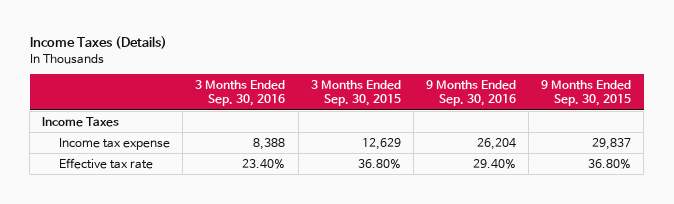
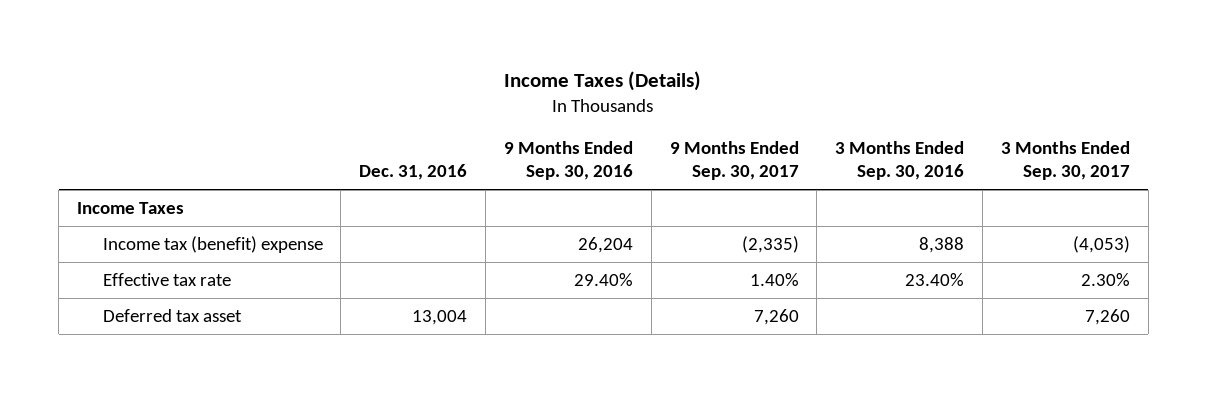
[310,79,401,107] 3 Months Ended Sep. 30, 2015 -> none
[541,79,632,107] 9 Months Ended Sep. 30, 2015 -> none
none -> [359,164,468,181] Dec. 31, 2016
none -> [669,141,799,181] 9 Months Ended Sep. 30, 2017
none -> [1000,141,1130,181] 3 Months Ended Sep. 30, 2017
[59,137,171,150] Income tax expense -> [102,235,323,253] Income tax (benefit) expense
none -> [102,308,242,322] Deferred tax asset

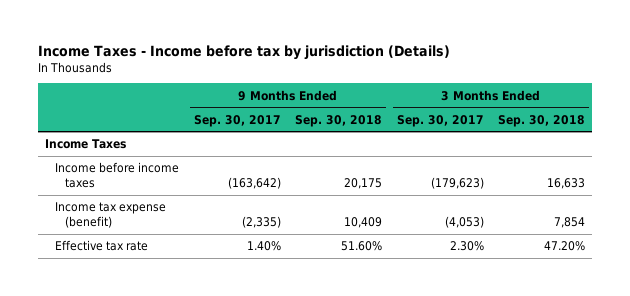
[504,71,702,92] Income Taxes (Details) -> [37,44,450,60] Income Taxes - Income before tax by jurisdiction (Details)
[359,164,468,181] Dec. 31, 2016 -> none
[503,141,633,181] 9 Months Ended Sep. 30, 2016 -> none
[835,141,965,181] 3 Months Ended Sep. 30, 2016 -> none
none -> [295,114,383,127] Sep. 30, 2018
none -> [498,114,586,127] Sep. 30, 2018
none -> [55,162,180,189] Income before income taxes
[102,235,323,253] Income tax (benefit) expense -> [55,202,167,229] Income tax expense (benefit)
[102,308,242,322] Deferred tax asset -> none

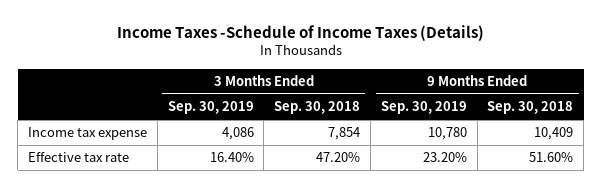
[37,44,450,60] Income Taxes - Income before tax by jurisdiction (Details) -> [116,24,484,41] Income Taxes -Schedule of Income Taxes (Details)
[193,114,281,127] Sep. 30, 2017 -> none
[396,114,484,127] Sep. 30, 2017 -> none
none -> [167,101,254,115] Sep. 30, 2019
none -> [380,101,467,115] Sep. 30, 2019
[44,139,126,150] Income Taxes -> none
[55,162,180,189] Income before income taxes -> none
[55,202,167,229] Income tax expense (benefit) -> [27,127,147,141] Income tax expense

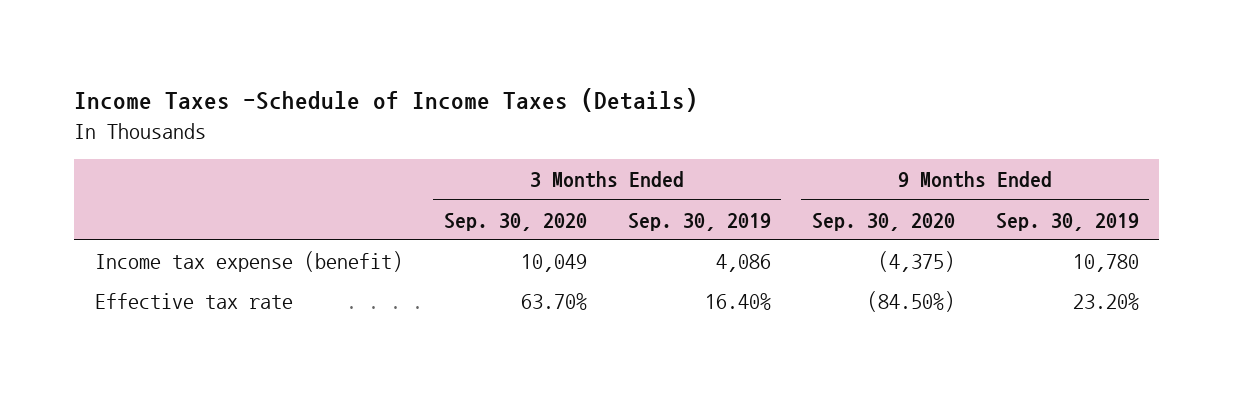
[274,101,361,115] Sep. 30, 2018 -> none
[487,101,574,115] Sep. 30, 2018 -> none
none -> [443,212,587,231] Sep. 30, 2020
none -> [811,212,955,231] Sep. 30, 2020
[27,127,147,141] Income tax expense -> [94,251,403,273] Income tax expense (benefit)

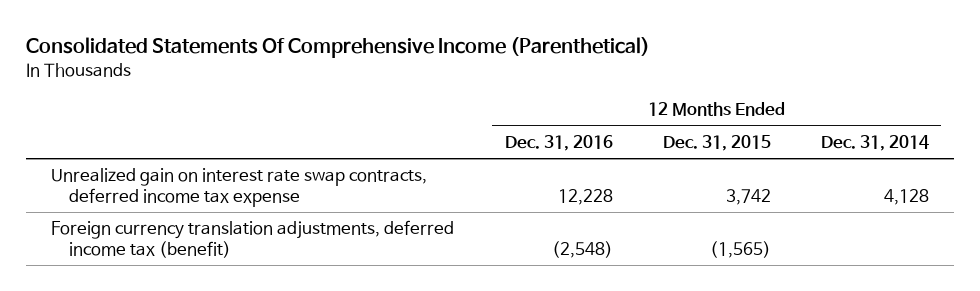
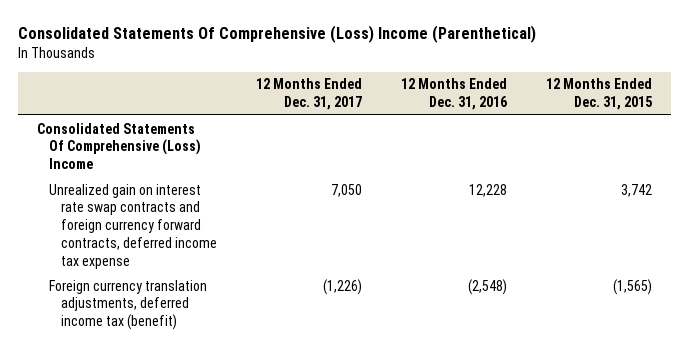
[26,36,651,58] Consolidated Statements Of Comprehensive Income (Parenthetical) -> [17,25,536,44] Consolidated Statements Of Comprehensive (Loss) Income (Parenthetical)
[820,134,929,151] Dec. 31, 2014 -> none
none -> [255,78,362,111] 12 Months Ended Dec. 31, 2017
none -> [37,122,201,170] Consolidated Statements Of Comprehensive (Loss) Income
[51,168,428,208] Unrealized gain on interest rate swap contracts, deferred income tax expense -> [48,183,217,269] Unrealized gain on interest rate swap contracts and foreign currency forward contracts, deferred income tax expense

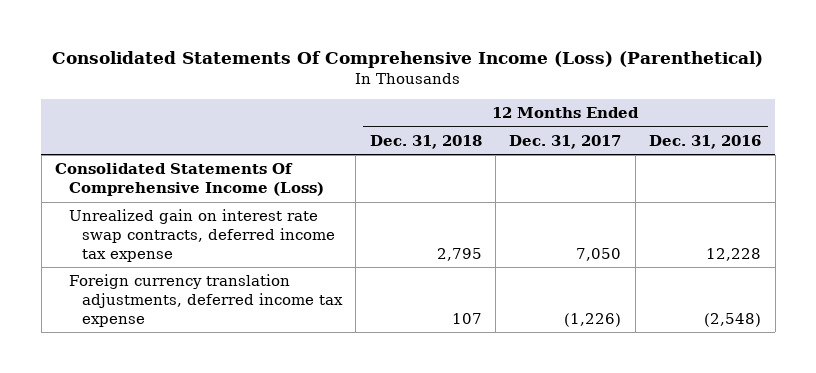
[17,25,536,44] Consolidated Statements Of Comprehensive (Loss) Income (Parenthetical) -> [52,51,764,69] Consolidated Statements Of Comprehensive Income (Loss) (Parenthetical)
[545,78,652,111] 12 Months Ended Dec. 31, 2015 -> none
none -> [369,134,482,149] Dec. 31, 2018
[37,122,201,170] Consolidated Statements Of Comprehensive (Loss) Income -> [55,163,324,197] Consolidated Statements Of Comprehensive Income (Loss)
[48,183,217,269] Unrealized gain on interest rate swap contracts and foreign currency forward contracts, deferred income tax expense -> [68,209,335,263] Unrealized gain on interest rate swap contracts, deferred income tax expense
[48,279,207,331] Foreign currency translation adjustments, deferred income tax (benefit) -> [68,274,343,328] Foreign currency translation adjustments, deferred income tax expense

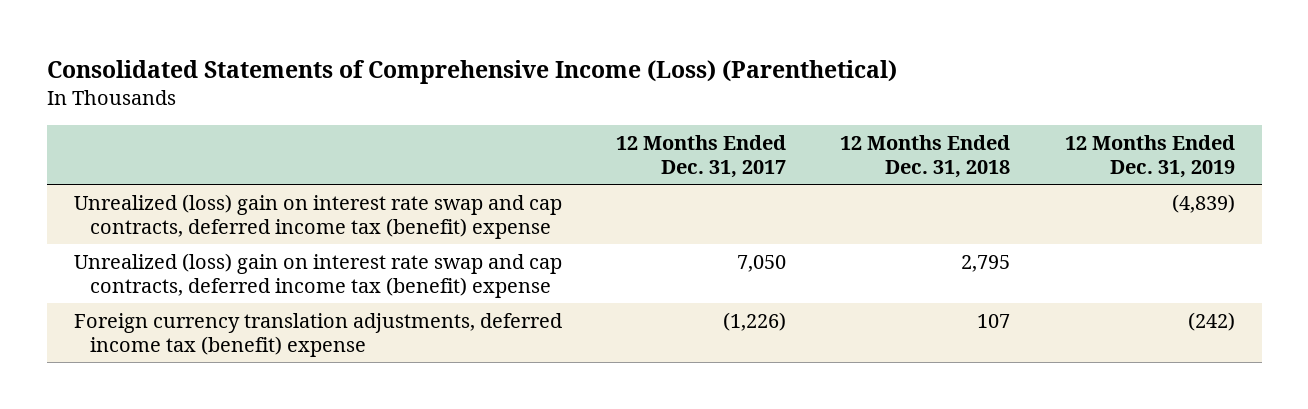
[52,51,764,69] Consolidated Statements Of Comprehensive Income (Loss) (Parenthetical) -> [46,59,897,84] Consolidated Statements of Comprehensive Income (Loss) (Parenthetical)
[649,134,762,149] Dec. 31, 2016 -> none
none -> [1064,135,1235,179] 12 Months Ended Dec. 31, 2019
[55,163,324,197] Consolidated Statements Of Comprehensive Income (Loss) -> none
none -> [73,193,562,239] Unrealized (loss) gain on interest rate swap and cap contracts, deferred income tax (benefit) expense
[68,209,335,263] Unrealized gain on interest rate swap contracts, deferred income tax expense -> [73,252,562,298] Unrealized (loss) gain on interest rate swap and cap contracts, deferred income tax (benefit) expense
[68,274,343,328] Foreign currency translation adjustments, deferred income tax expense -> [73,312,562,357] Foreign currency translation adjustments, deferred income tax (benefit) expense

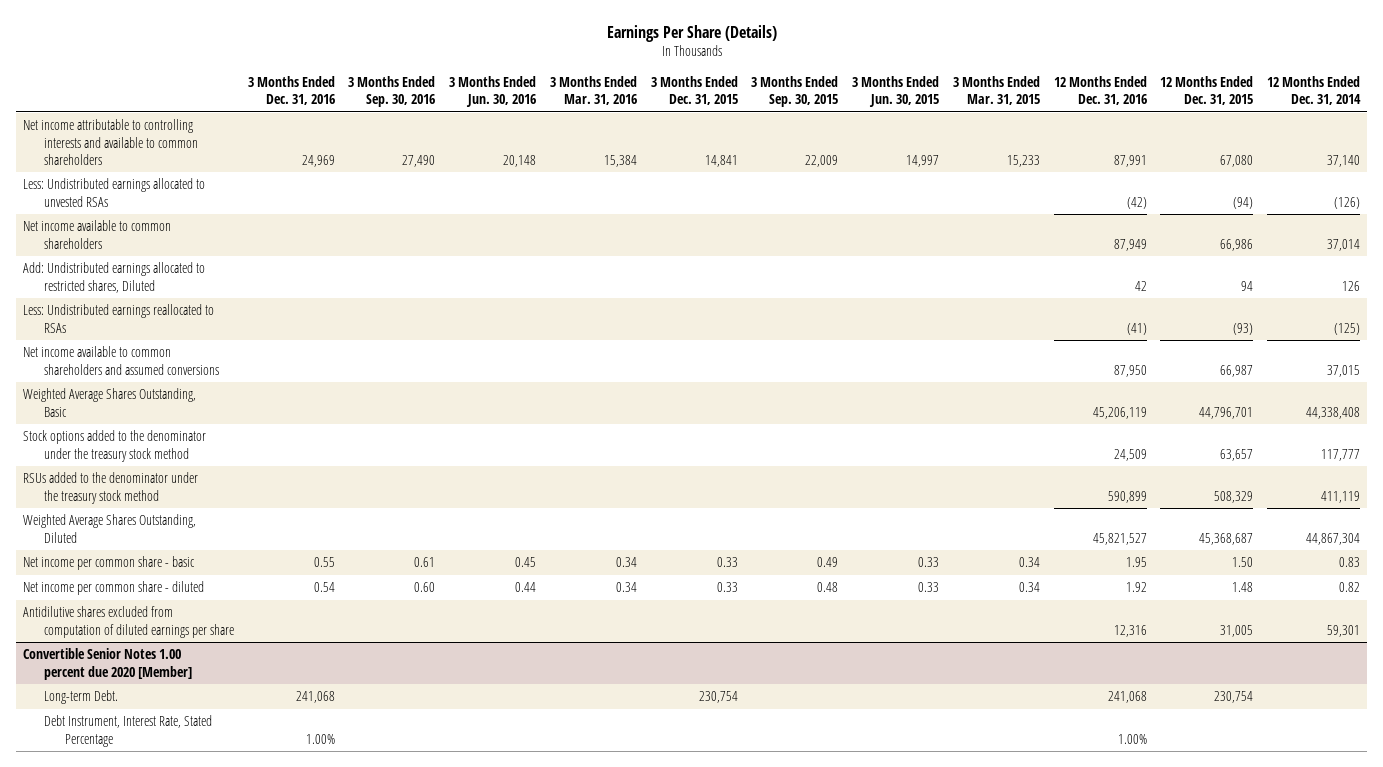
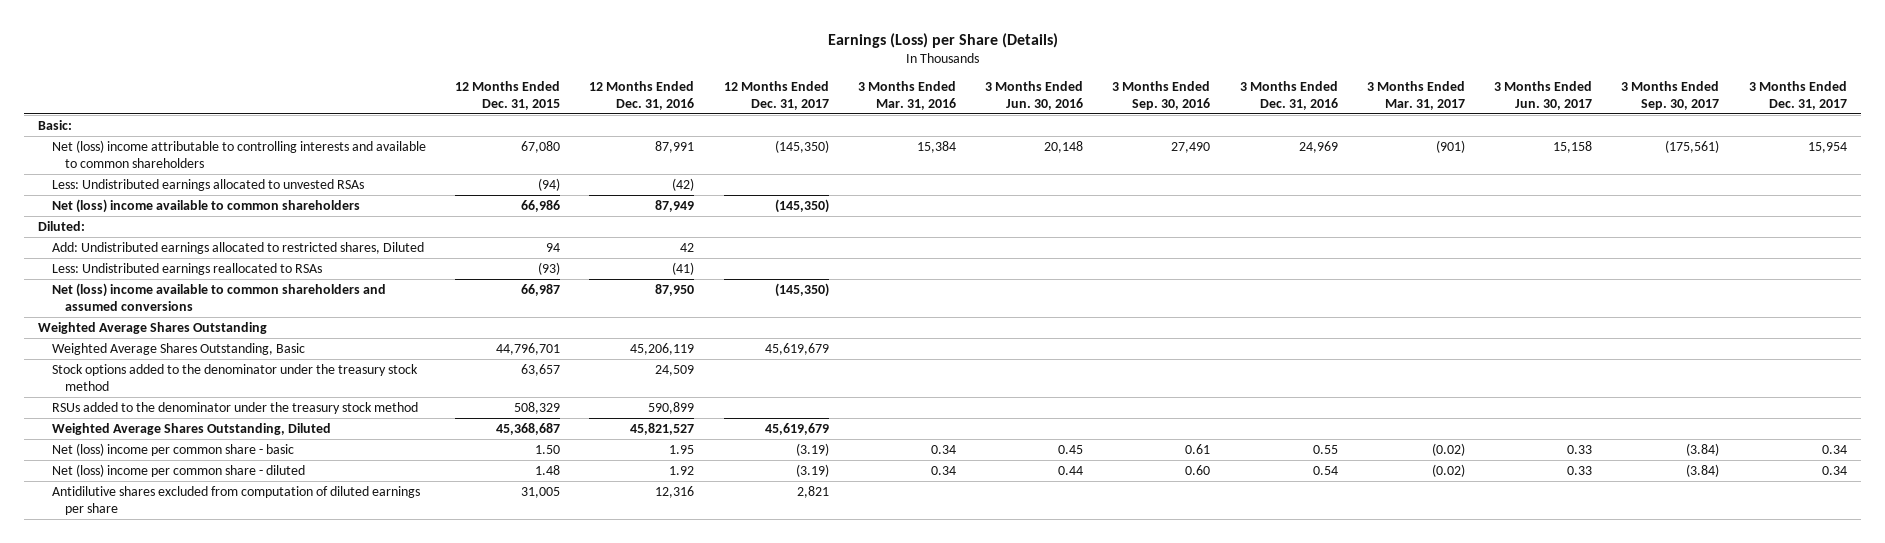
[606,24,777,42] Earnings Per Share (Details) -> [827,32,1058,48] Earnings (Loss) per Share (Details)
[650,76,738,106] 3 Months Ended Dec. 31, 2015 -> none
[751,76,839,108] 3 Months Ended Sep. 30, 2015 -> none
[852,76,940,108] 3 Months Ended Jun. 30, 2015 -> none
[952,76,1040,106] 3 Months Ended Mar. 31, 2015 -> none
[1267,76,1362,106] 12 Months Ended Dec. 31, 2014 -> none
none -> [723,80,829,110] 12 Months Ended Dec. 31, 2017
none -> [1366,80,1465,110] 3 Months Ended Mar. 31, 2017
none -> [1494,80,1593,110] 3 Months Ended Jun. 30, 2017
none -> [1621,80,1720,110] 3 Months Ended Sep. 30, 2017
none -> [1748,80,1847,110] 3 Months Ended Dec. 31, 2017
none -> [38,119,73,130] Basic:
[23,119,198,165] Net income attributable to controlling interests and available to common shareholders -> [51,139,426,168] Net (loss) income attributable to controlling interests and available to common shareholders
[23,220,172,249] Net income available to common shareholders -> [51,198,360,213] Net (loss) income available to common shareholders
none -> [38,220,86,231] Diluted:
[23,346,219,375] Net income available to common shareholders and assumed conversions -> [51,282,386,311] Net (loss) income available to common shareholders and assumed conversions
none -> [38,321,268,334] Weighted Average Shares Outstanding
[23,556,196,571] Net income per common share - basic -> [51,442,294,456] Net (loss) income per common share - basic
[23,581,205,596] Net income per common share - diluted -> [51,463,305,477] Net (loss) income per common share - diluted
[23,648,192,680] Convertible Senior Notes 1.00 percent due 2020 [Member] -> none
[43,690,118,705] Long-term Debt. -> none
[43,715,212,747] Debt Instrument, Interest Rate, Stated Percentage -> none

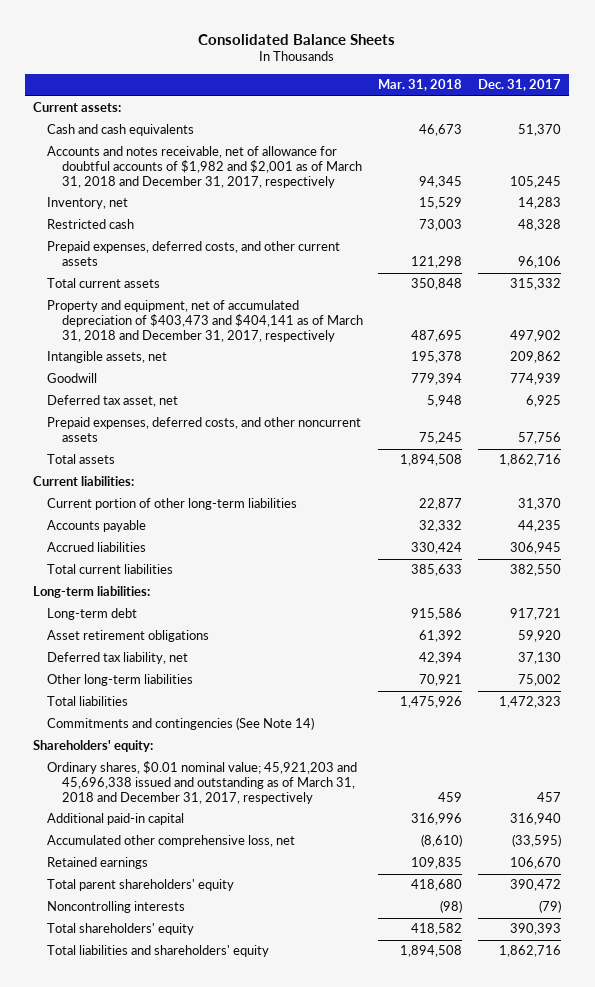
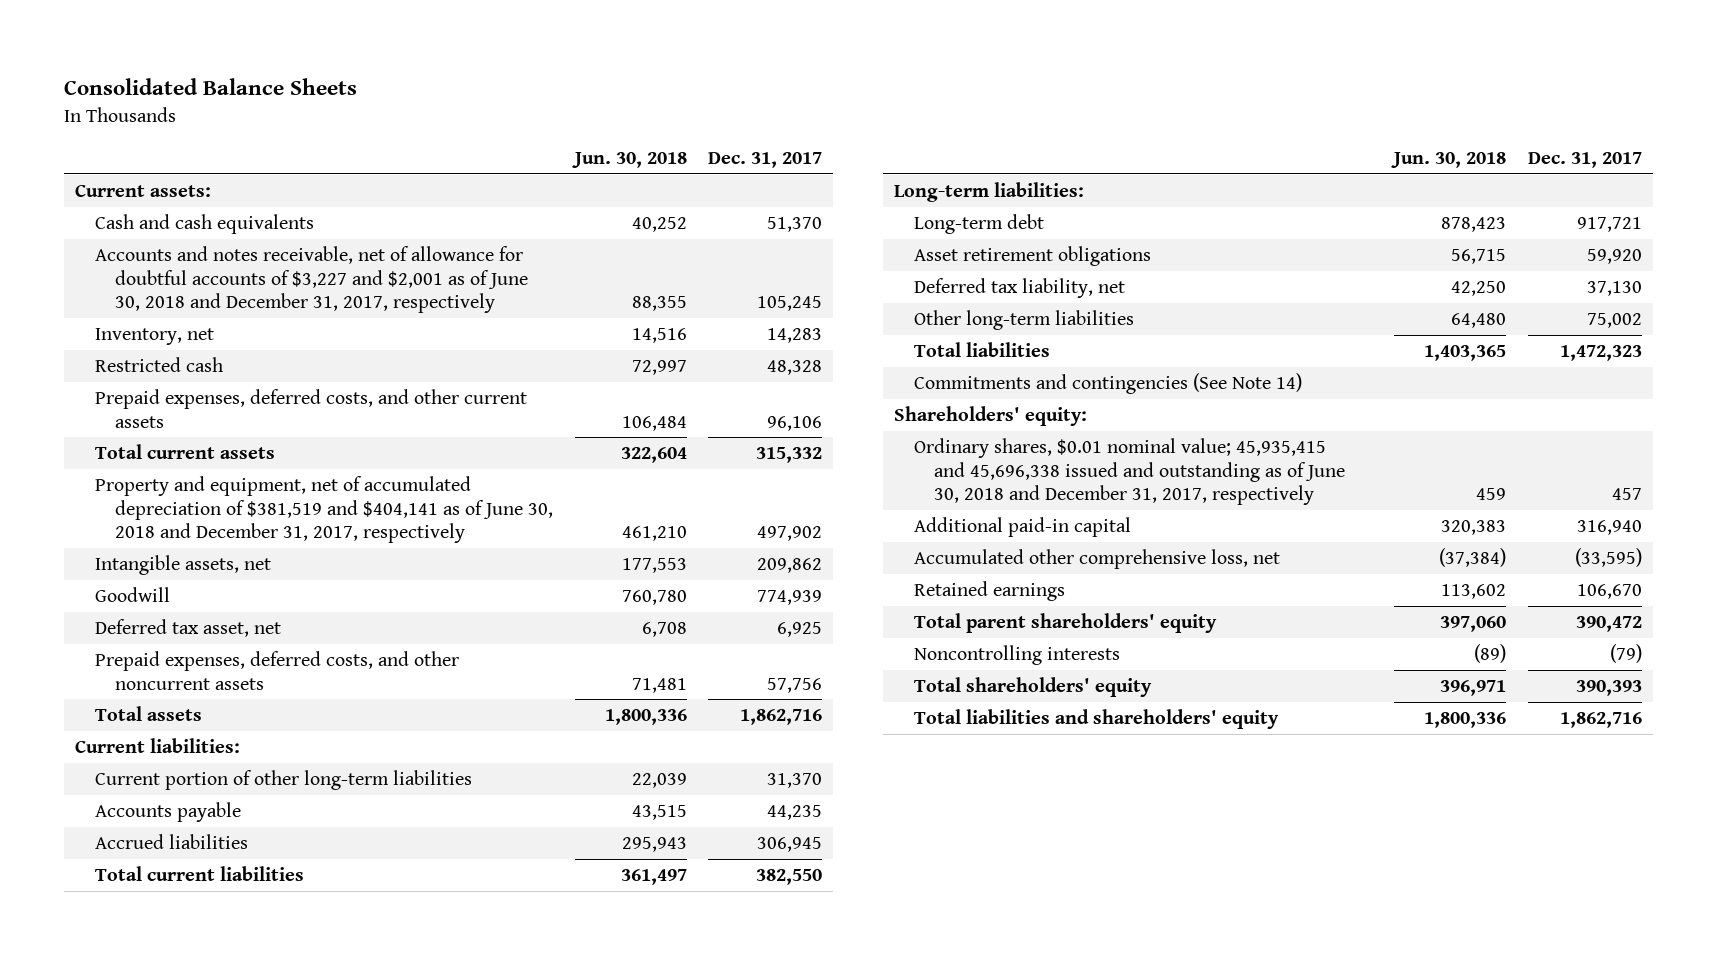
[378,79,463,92] Mar. 31, 2018 -> none
none -> [571,152,687,169] Jun. 30, 2018
[47,146,362,188] Accounts and notes receivable, net of allowance for doubtful accounts of $1,982 and $2,001 as of March 31, 2018 and December 31, 2017, respectively -> [94,246,528,314] Accounts and notes receivable, net of allowance for doubtful accounts of $3,227 and $2,001 as of June 30, 2018 and December 31, 2017, respectively
[47,300,363,342] Property and equipment, net of accumulated depreciation of $403,473 and $404,141 as of March 31, 2018 and December 31, 2017, respectively -> [94,476,553,544] Property and equipment, net of accumulated depreciation of $381,519 and $404,141 as of June 30, 2018 and December 31, 2017, respectively
[47,761,358,804] Ordinary shares, $0.01 nominal value; 45,921,203 and 45,696,338 issued and outstanding as of March 31, 2018 and December 31, 2017, respectively -> [914,438,1346,506] Ordinary shares, $0.01 nominal value; 45,935,415 and 45,696,338 issued and outstanding as of June 30, 2018 and December 31, 2017, respectively

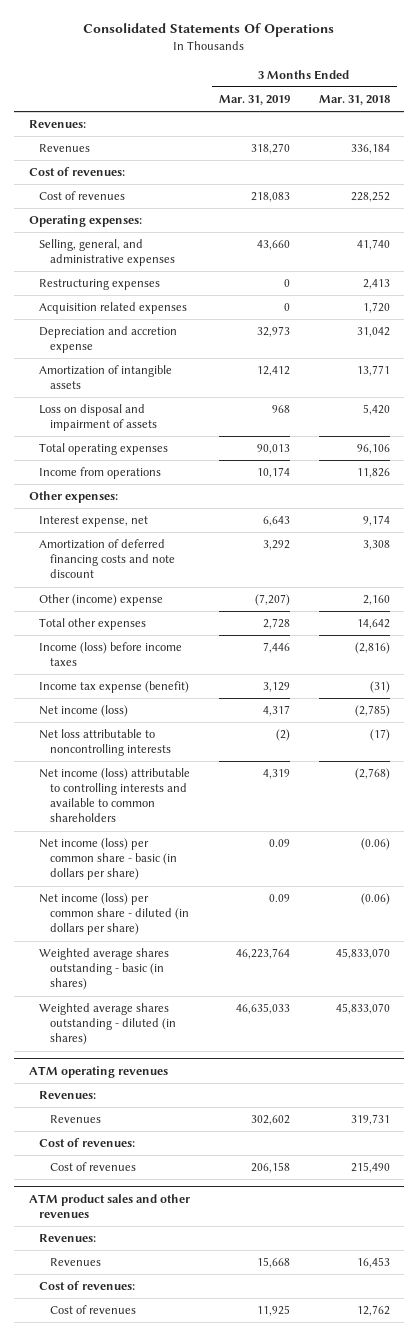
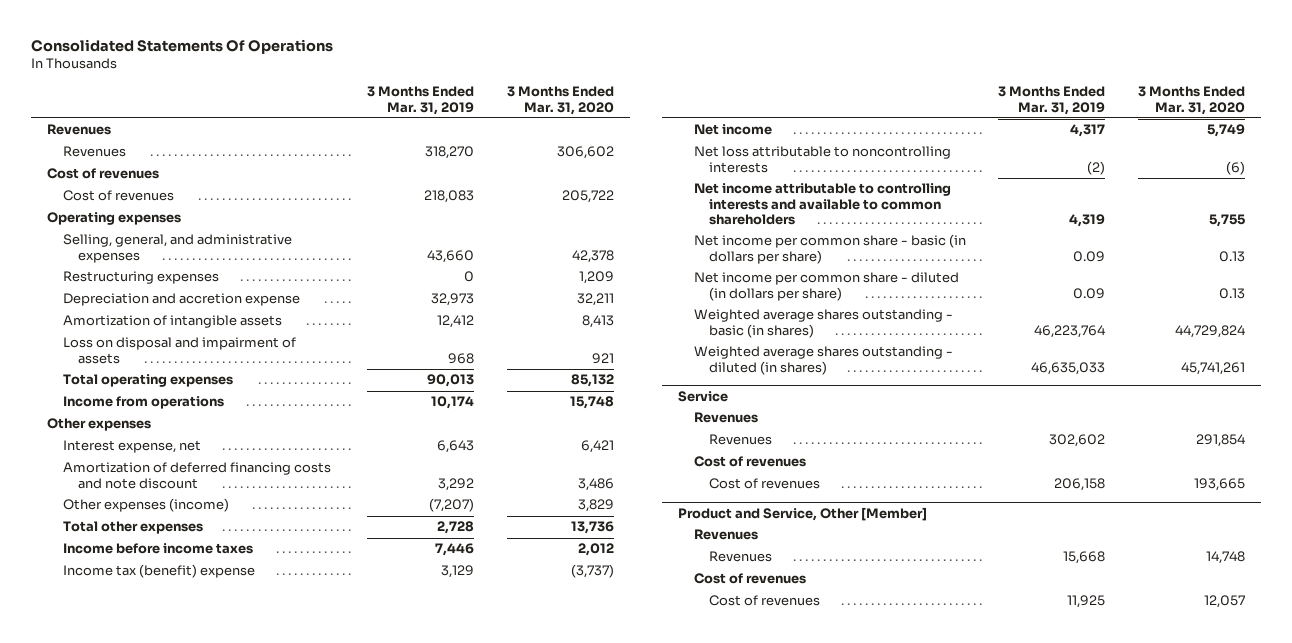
[318,95,390,106] Mar. 31, 2018 -> none
none -> [506,86,614,115] 3 Months Ended Mar. 31, 2020
[28,120,86,129] Revenues: -> [47,124,112,136] Revenues
[28,167,125,177] Cost of revenues: -> [47,168,160,180] Cost of revenues
[28,215,142,228] Operating expenses: -> [47,212,182,226] Operating expenses
[39,302,188,315] Acquisition related expenses -> none
[28,491,118,504] Other expenses: -> [47,418,152,432] Other expenses
[39,594,164,607] Other (income) expense -> [62,498,229,513] Other expenses (income)
[39,642,183,667] Income (loss) before income taxes -> [62,543,253,555] Income before income taxes
[39,681,190,694] Income tax expense (benefit) -> [62,564,255,579] Income tax (benefit) expense
[39,705,129,718] Net income (loss) -> [693,124,772,136] Net income
[39,768,191,823] Net income (loss) attributable to controlling interests and available to common shareholders -> [693,183,951,226] Net income attributable to controlling interests and available to common shareholders
[39,838,177,881] Net income (loss) per common share - basic (in dollars per share) -> [693,234,966,264] Net income per common share - basic (in dollars per share)
[39,893,189,936] Net income (loss) per common share - diluted (in dollars per share) -> [693,272,959,301] Net income per common share - diluted (in dollars per share)
[28,1065,168,1078] ATM operating revenues -> [678,391,729,403] Service
[39,1091,97,1100] Revenues: -> [693,412,758,424] Revenues
[39,1138,136,1148] Cost of revenues: -> [693,456,806,468] Cost of revenues
[28,1193,190,1218] ATM product sales and other revenues -> [678,507,928,522] Product and Service, Other [Member]
[39,1234,97,1243] Revenues: -> [693,529,758,541] Revenues
[39,1281,136,1291] Cost of revenues: -> [693,573,806,585] Cost of revenues

